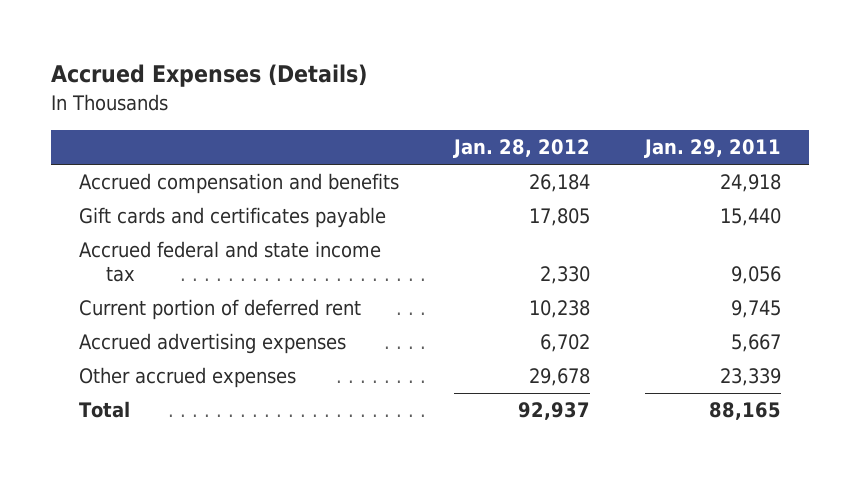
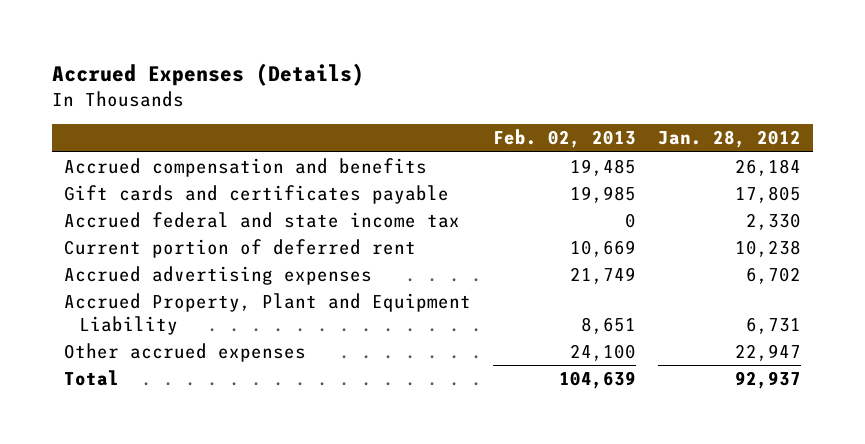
[644,139,782,159] Jan. 29, 2011 -> none
none -> [492,129,636,149] Feb. 02, 2013
none -> [63,293,471,335] Accrued Property, Plant and Equipment Liability
[529,368,591,387] 29,678 -> [735,344,802,362] 22,947

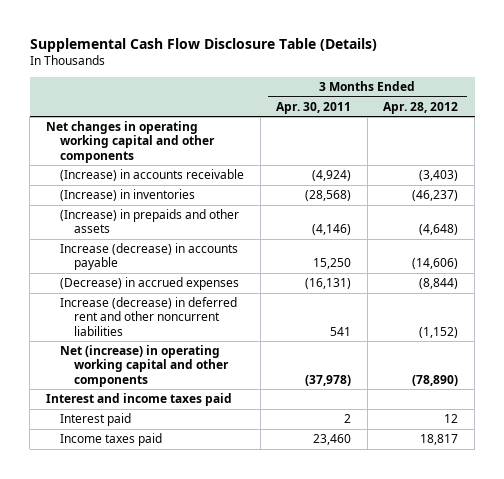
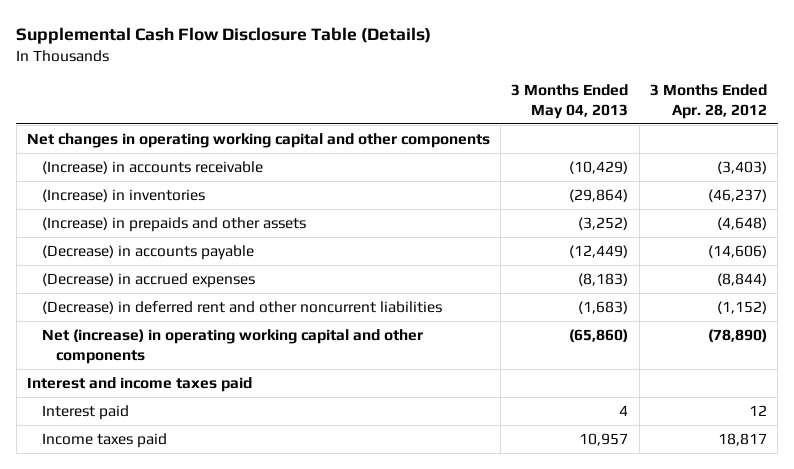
[276,101,352,114] Apr. 30, 2011 -> none
none -> [511,83,629,119] 3 Months Ended May 04, 2013
[60,243,239,271] Increase (decrease) in accounts payable -> [41,244,254,260] (Decrease) in accounts payable
[60,297,238,336] Increase (decrease) in deferred rent and other noncurrent liabilities -> [41,300,442,314] (Decrease) in deferred rent and other noncurrent liabilities

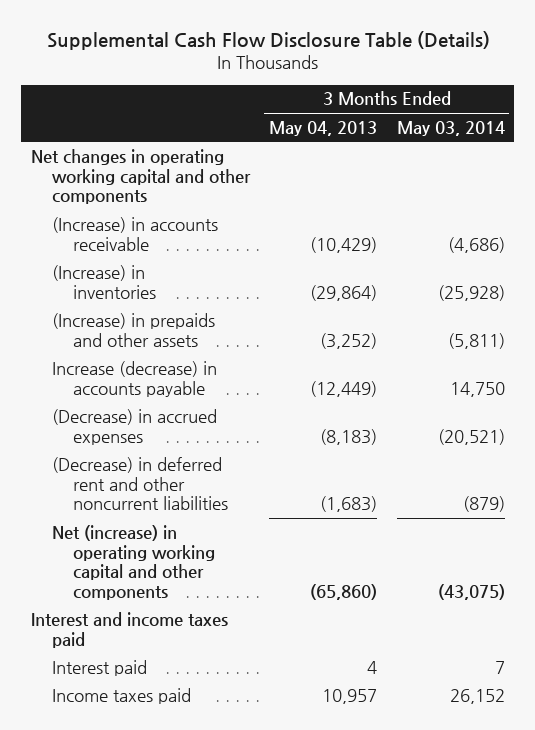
[649,83,767,119] 3 Months Ended Apr. 28, 2012 -> none
none -> [396,120,505,136] May 03, 2014
[41,244,254,260] (Decrease) in accounts payable -> [51,360,217,397] Increase (decrease) in accounts payable

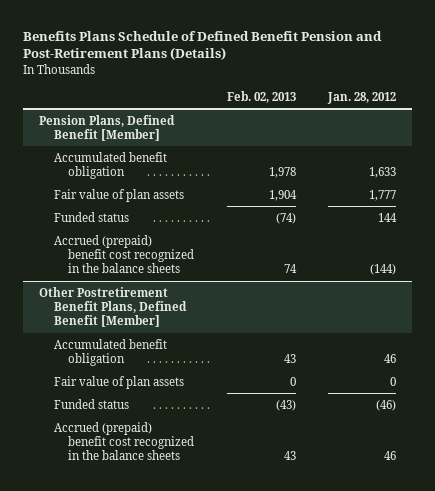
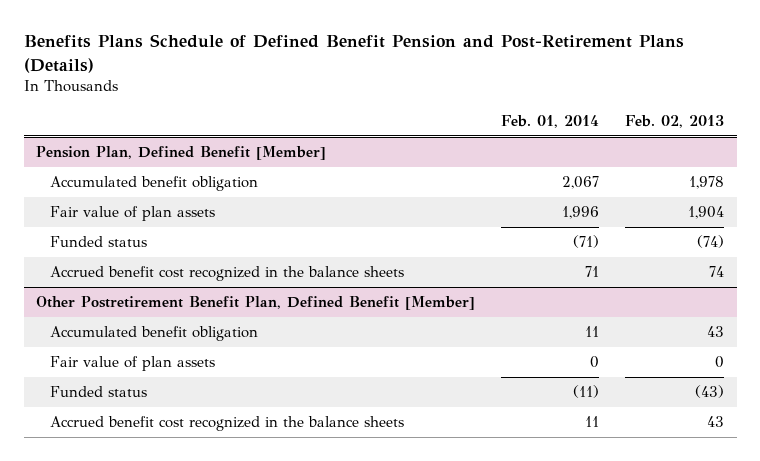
[326,91,396,104] Jan. 28, 2012 -> none
none -> [501,115,600,129] Feb. 01, 2014
[39,114,176,141] Pension Plans, Defined Benefit [Member] -> [36,145,327,160] Pension Plan, Defined Benefit [Member]
[53,234,195,274] Accrued (prepaid) benefit cost recognized in the balance sheets -> [49,265,404,281] Accrued benefit cost recognized in the balance sheets
[39,286,187,328] Other Postretirement Benefit Plans, Defined Benefit [Member] -> [36,295,476,310] Other Postretirement Benefit Plan, Defined Benefit [Member]
[53,421,195,461] Accrued (prepaid) benefit cost recognized in the balance sheets -> [49,415,404,431] Accrued benefit cost recognized in the balance sheets

